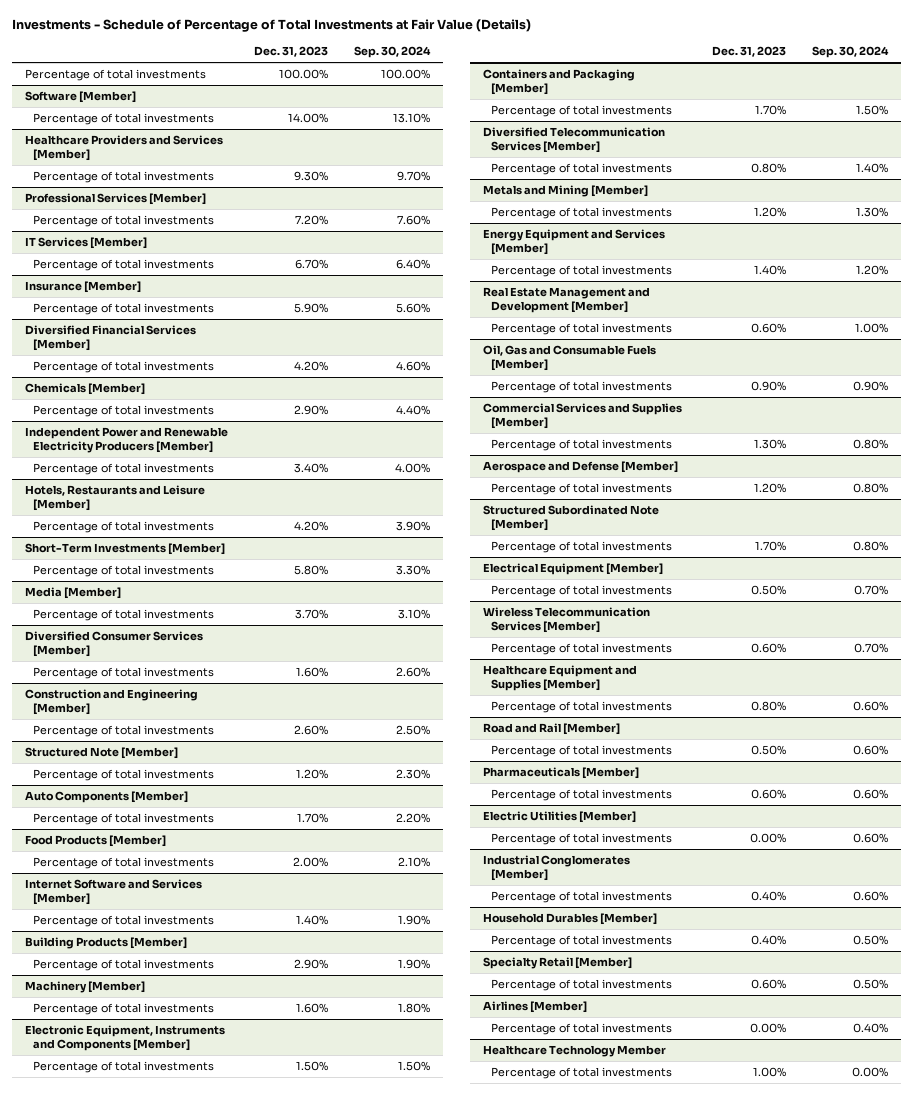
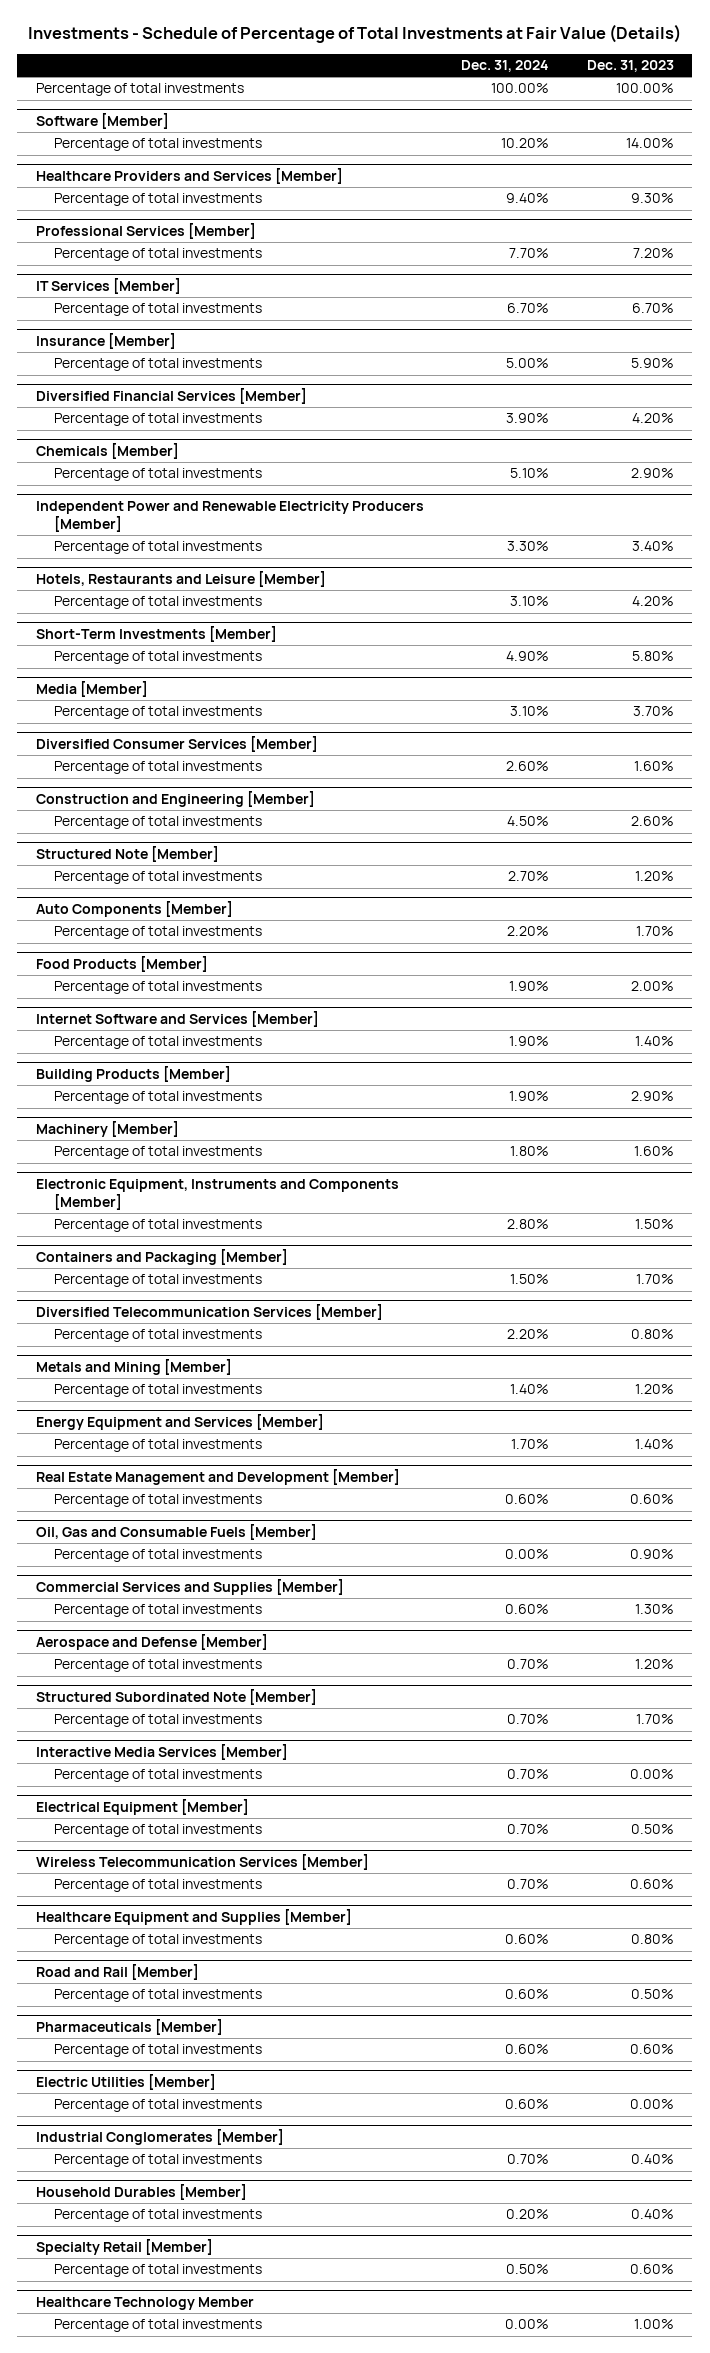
[353,46,431,59] Sep. 30, 2024 -> none
none -> [461,60,550,73] Dec. 31, 2024
none -> [36,1743,289,1760] Interactive Media Services [Member]
none -> [53,1769,262,1783] Percentage of total investments
[483,1001,588,1014] Airlines [Member] -> none
[491,1023,673,1036] Percentage of total investments -> none

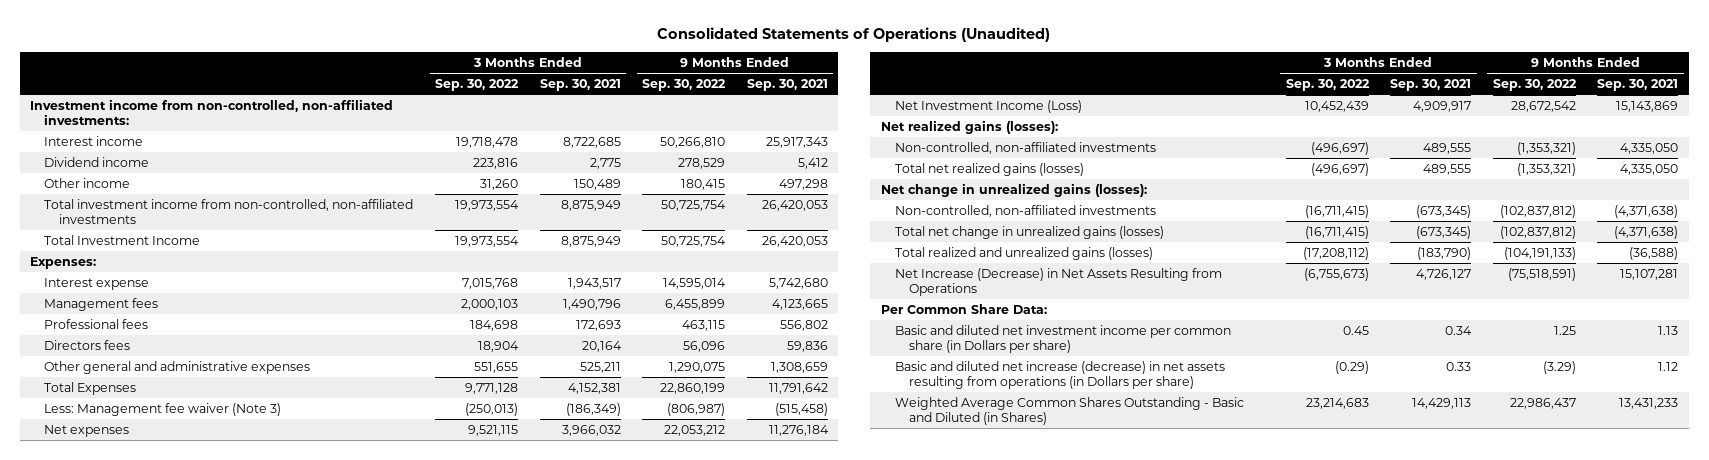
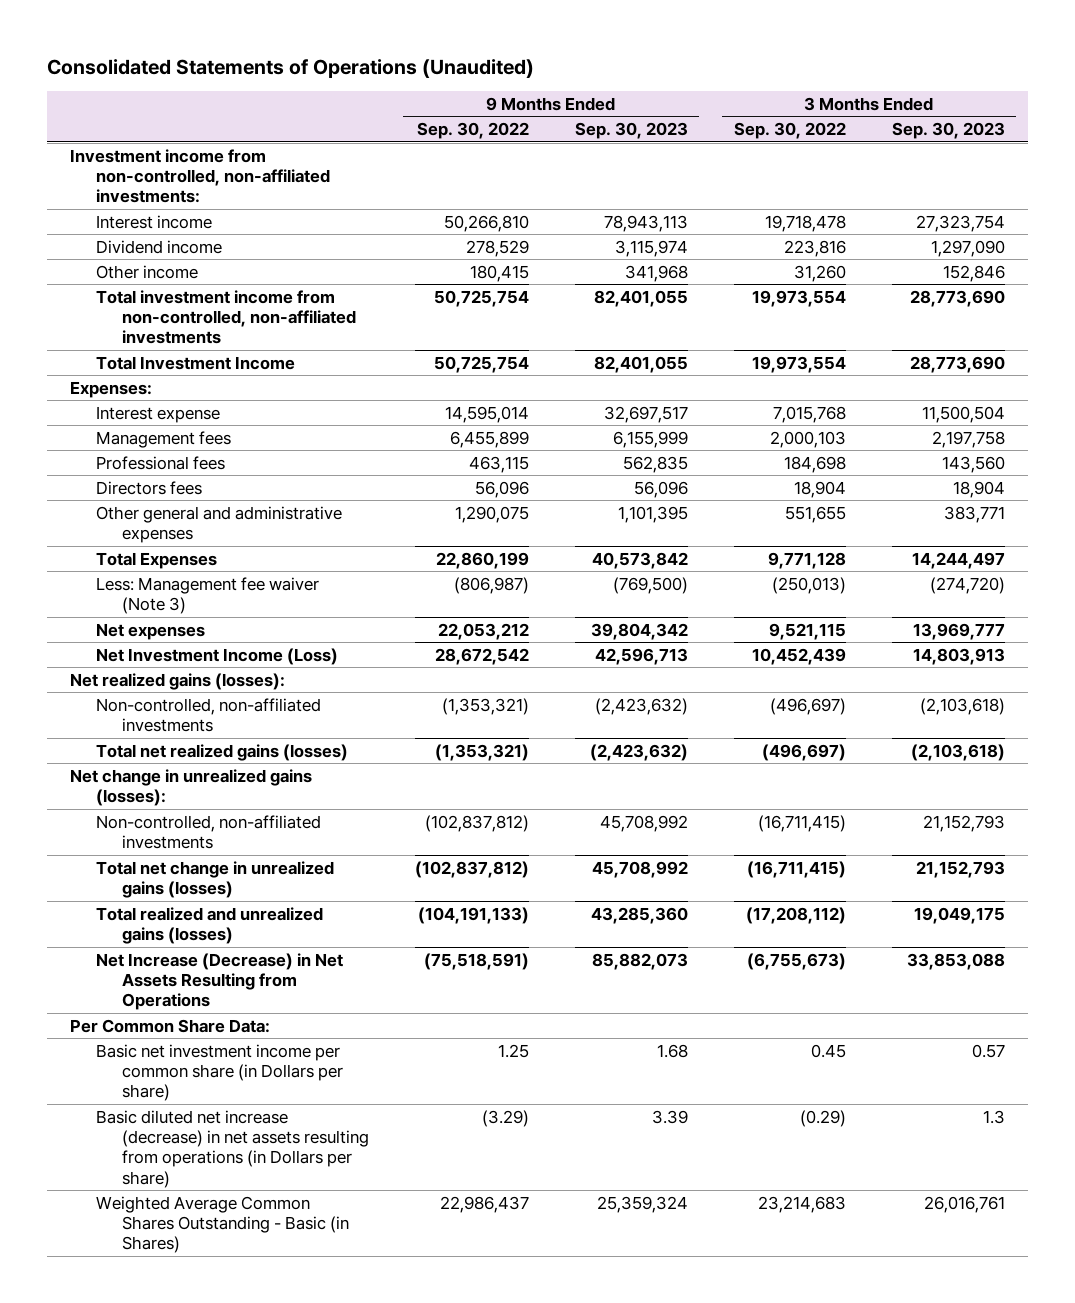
[539,79,621,92] Sep. 30, 2021 -> none
[746,79,828,92] Sep. 30, 2021 -> none
none -> [574,122,688,140] Sep. 30, 2023
none -> [891,122,1005,140] Sep. 30, 2023
[895,325,1232,353] Basic and diluted net investment income per common share (in Dollars per share) -> [96,1043,344,1102] Basic net investment income per common share (in Dollars per share)
[895,361,1226,389] Basic and diluted net increase (decrease) in net assets resulting from operations (in Dollars per share) -> [96,1109,370,1188] Basic diluted net increase (decrease) in net assets resulting from operations (in Dollars per share)
[895,397,1245,425] Weighted Average Common Shares Outstanding - Basic and Diluted (in Shares) -> [96,1195,350,1254] Weighted Average Common Shares Outstanding - Basic (in Shares)

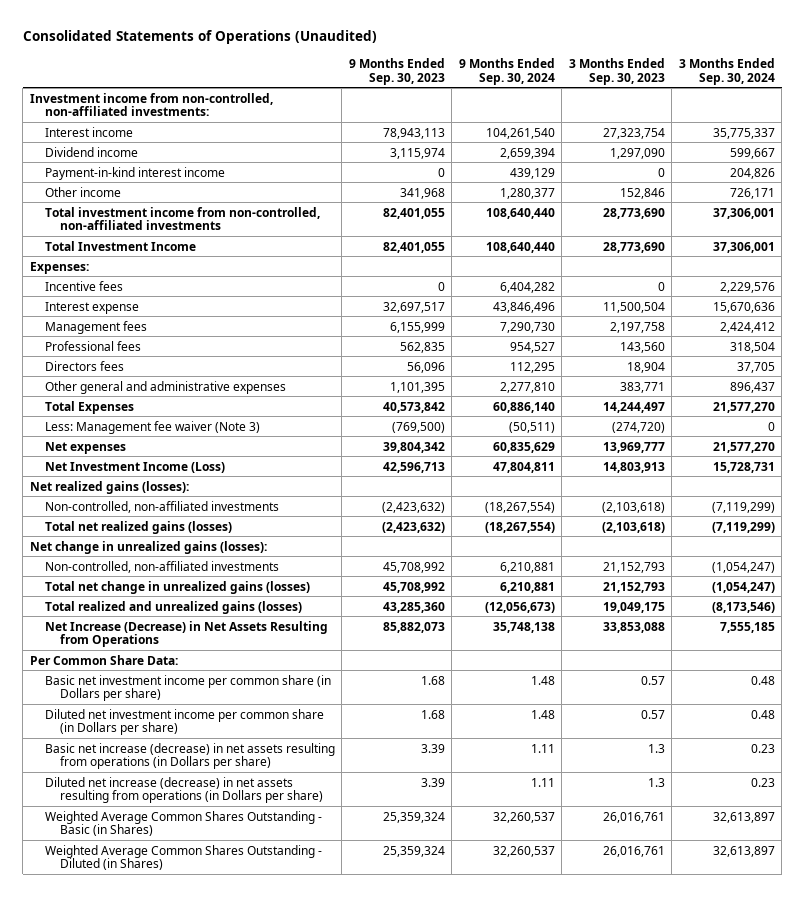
[416,122,529,140] Sep. 30, 2022 -> none
[733,122,846,140] Sep. 30, 2022 -> none
none -> [458,57,555,85] 9 Months Ended Sep. 30, 2024
none -> [678,57,775,85] 3 Months Ended Sep. 30, 2024
none -> [44,166,225,180] Payment-in-kind interest income
none -> [44,280,123,291] Incentive fees
none -> [44,708,324,736] Diluted net investment income per common share (in Dollars per share)
[96,1109,370,1188] Basic diluted net increase (decrease) in net assets resulting from operations (in Dollars per share) -> [44,742,335,770] Basic net increase (decrease) in net assets resulting from operations (in Dollars per share)
none -> [44,776,324,804] Diluted net increase (decrease) in net assets resulting from operations (in Dollars per share)
none -> [44,844,322,871] Weighted Average Common Shares Outstanding - Diluted (in Shares)

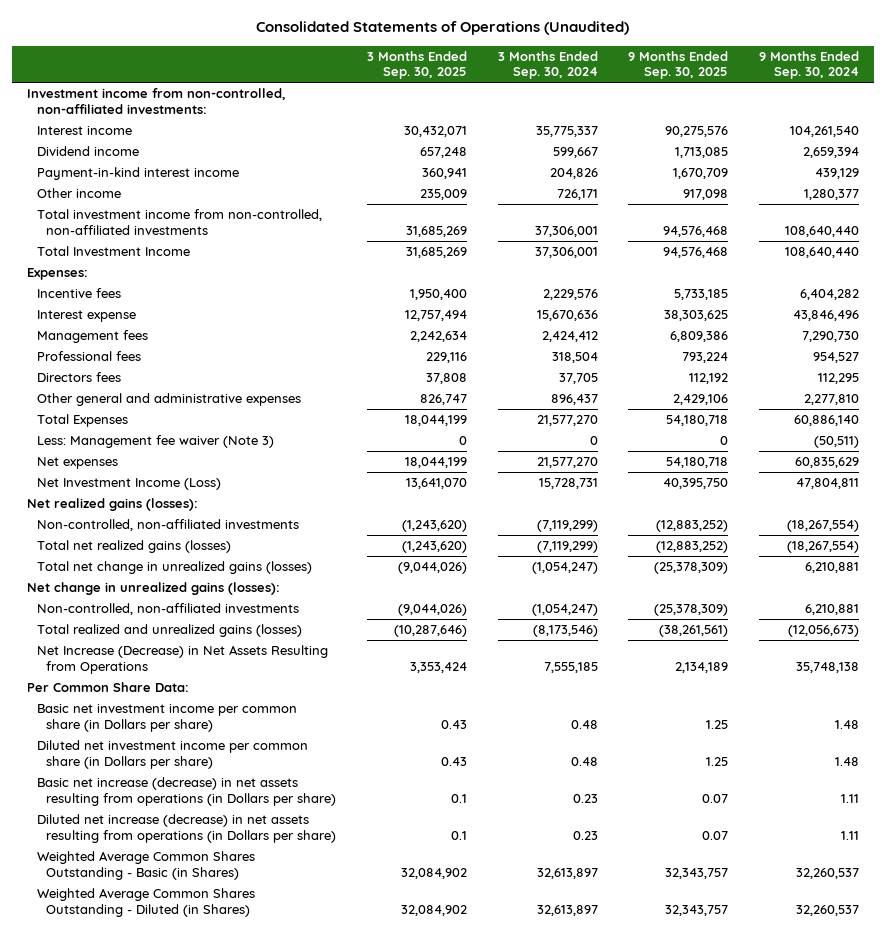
[348,57,445,85] 9 Months Ended Sep. 30, 2023 -> none
[568,57,665,85] 3 Months Ended Sep. 30, 2023 -> none
none -> [367,50,468,80] 3 Months Ended Sep. 30, 2025
none -> [628,50,729,80] 9 Months Ended Sep. 30, 2025
[44,580,310,594] Total net change in unrealized gains (losses) -> [36,561,312,575] Total net change in unrealized gains (losses)

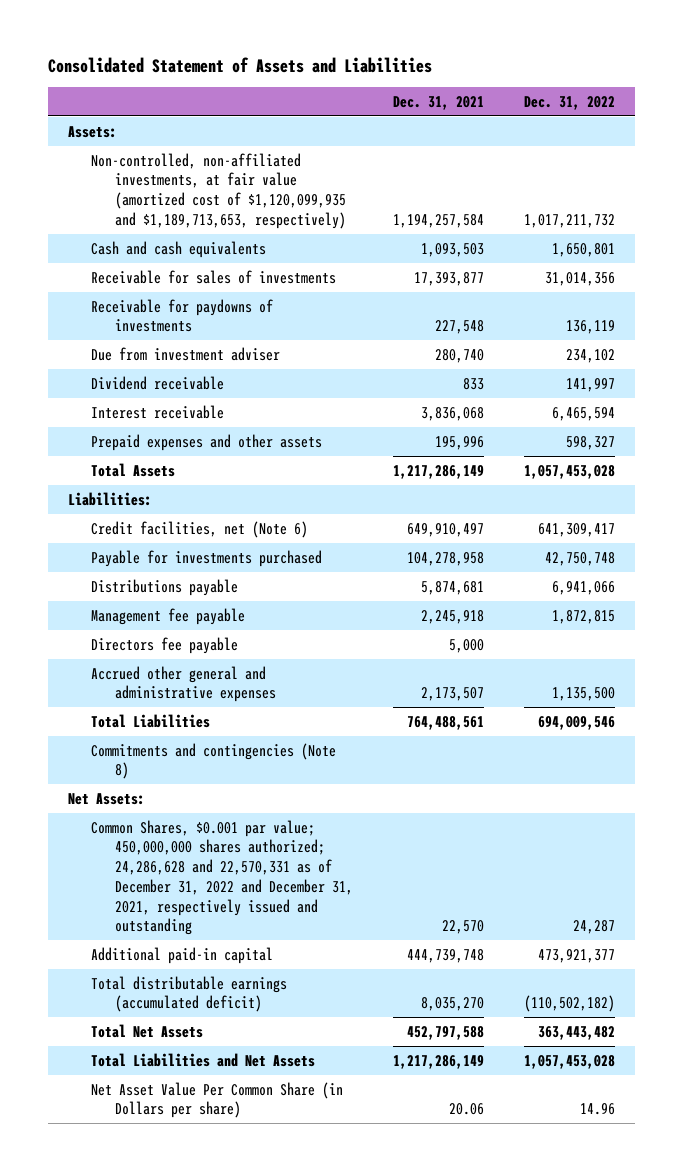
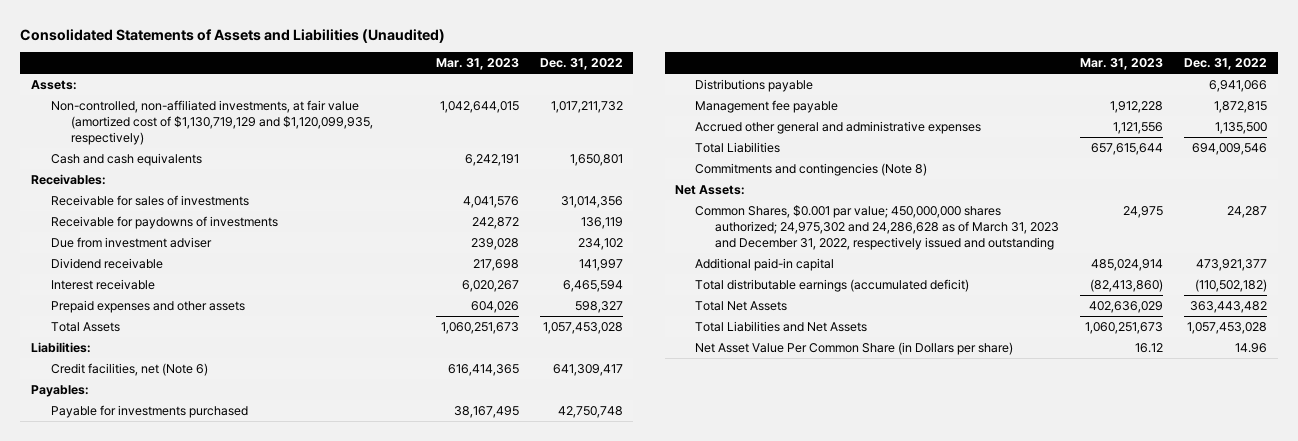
[47,56,432,73] Consolidated Statement of Assets and Liabilities -> [20,28,446,43] Consolidated Statements of Assets and Liabilities (Unaudited)
[392,95,484,110] Dec. 31, 2021 -> none
none -> [435,58,519,71] Mar. 31, 2023
[91,152,347,229] Non-controlled, non-affiliated investments, at fair value (amortized cost of $1,120,099,935 and $1,189,713,653, respectively) -> [50,99,373,146] Non-controlled, non-affiliated investments, at fair value (amortized cost of $1,130,719,129 and $1,120,099,935, respectively)
none -> [30,173,106,185] Receivables:
none -> [30,384,89,397] Payables:
[91,636,239,654] Directors fee payable -> none
[91,819,354,936] Common Shares, $0.001 par value; 450,000,000 shares authorized; 24,286,628 and 22,570,331 as of December 31, 2022 and December 31, 2021, respectively issued and outstanding -> [695,204,1060,251] Common Shares, $0.001 par value; 450,000,000 shares authorized; 24,975,302 and 24,286,628 as of March 31, 2023 and December 31, 2022, respectively issued and outstanding

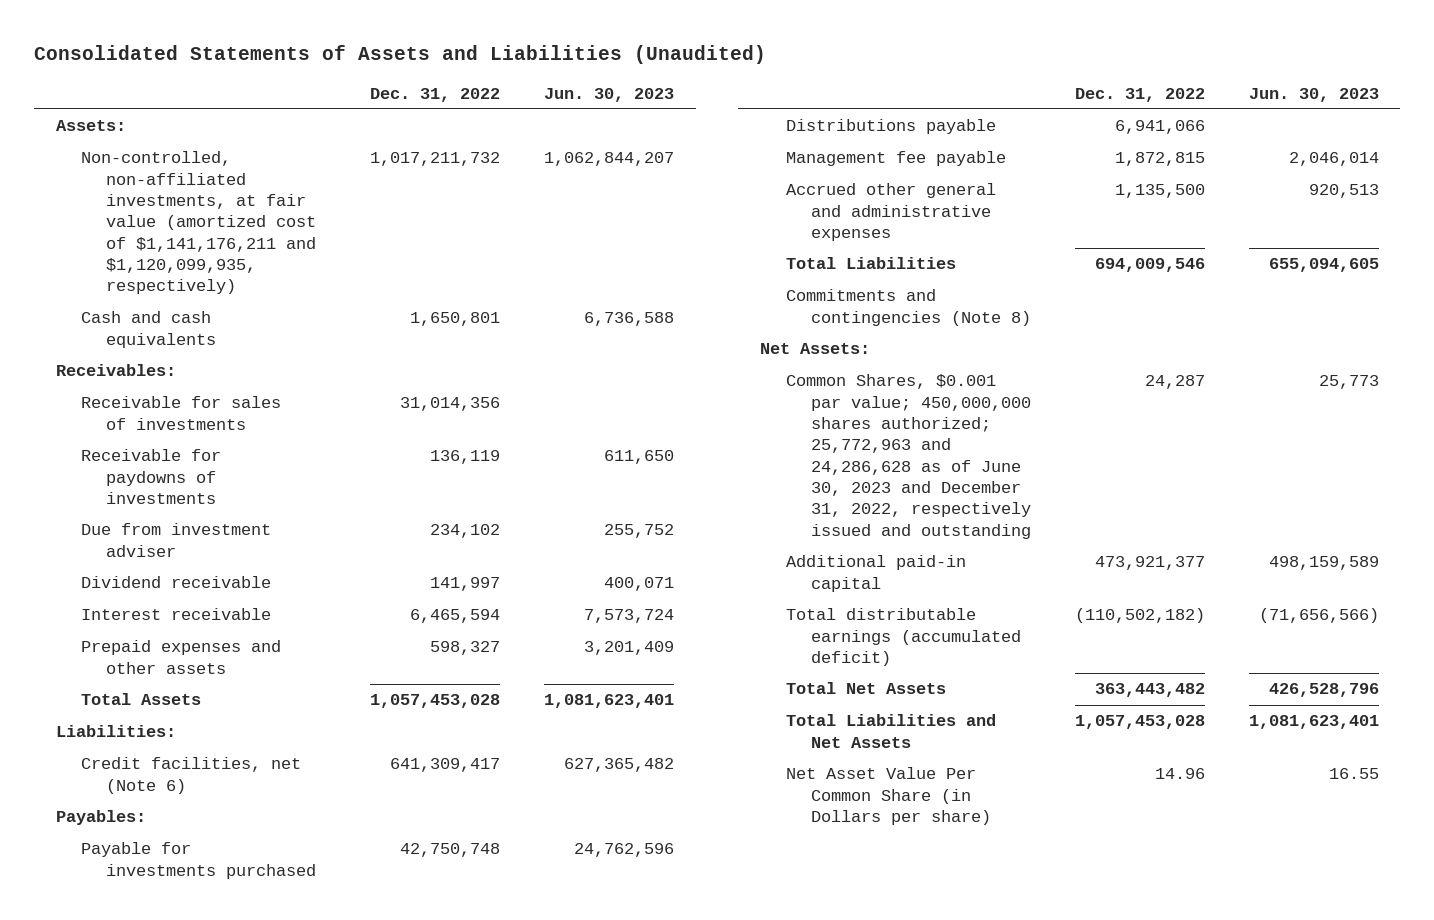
[435,58,519,71] Mar. 31, 2023 -> none
none -> [543,87,674,102] Jun. 30, 2023
[50,99,373,146] Non-controlled, non-affiliated investments, at fair value (amortized cost of $1,130,719,129 and $1,120,099,935, respectively) -> [80,151,317,295] Non-controlled, non-affiliated investments, at fair value (amortized cost of $1,141,176,211 and $1,120,099,935, respectively)
[695,204,1060,251] Common Shares, $0.001 par value; 450,000,000 shares authorized; 24,975,302 and 24,286,628 as of March 31, 2023 and December 31, 2022, respectively issued and outstanding -> [785,374,1032,539] Common Shares, $0.001 par value; 450,000,000 shares authorized; 25,772,963 and 24,286,628 as of June 30, 2023 and December 31, 2022, respectively issued and outstanding

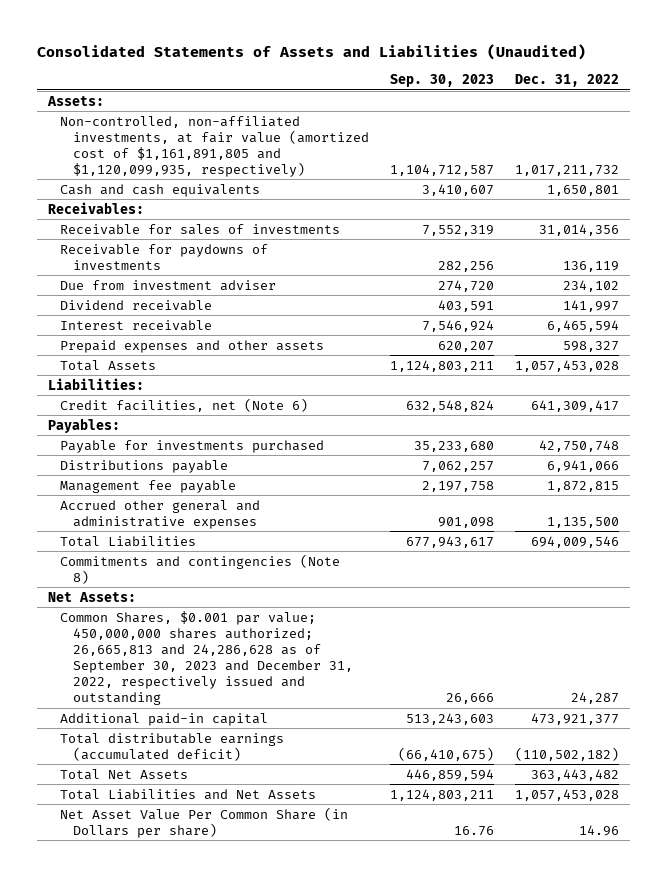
[543,87,674,102] Jun. 30, 2023 -> none
none -> [389,73,494,87] Sep. 30, 2023
[80,151,317,295] Non-controlled, non-affiliated investments, at fair value (amortized cost of $1,141,176,211 and $1,120,099,935, respectively) -> [60,115,369,177] Non-controlled, non-affiliated investments, at fair value (amortized cost of $1,161,891,805 and $1,120,099,935, respectively)
[785,374,1032,539] Common Shares, $0.001 par value; 450,000,000 shares authorized; 25,772,963 and 24,286,628 as of June 30, 2023 and December 31, 2022, respectively issued and outstanding -> [60,610,353,706] Common Shares, $0.001 par value; 450,000,000 shares authorized; 26,665,813 and 24,286,628 as of September 30, 2023 and December 31, 2022, respectively issued and outstanding

